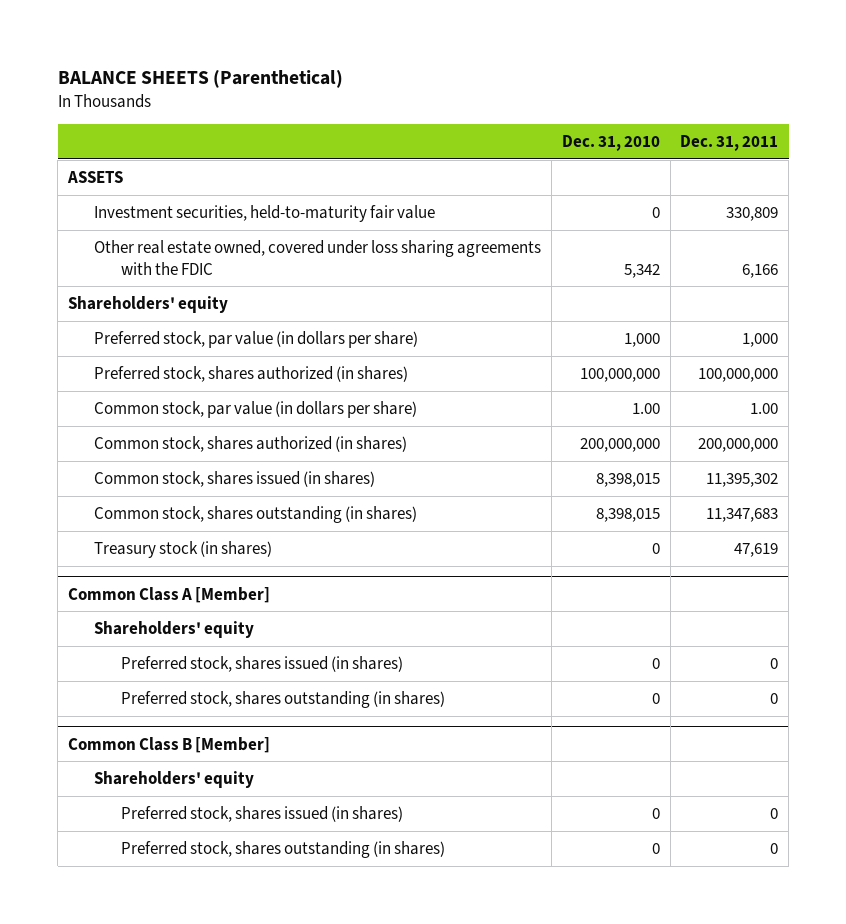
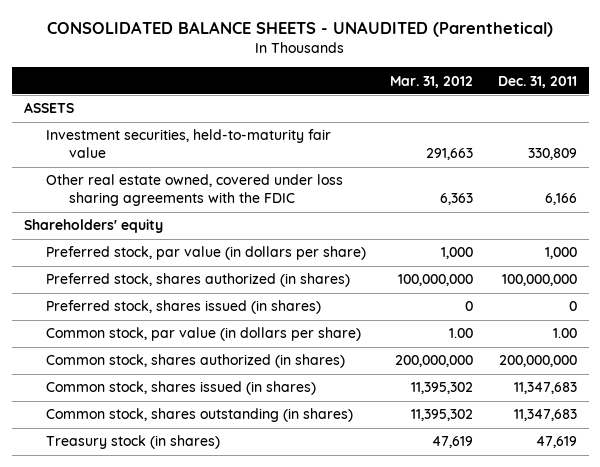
[57,70,343,89] BALANCE SHEETS (Parenthetical) -> [47,20,554,37] CONSOLIDATED BALANCE SHEETS - UNAUDITED (Parenthetical)
[561,135,660,152] Dec. 31, 2010 -> none
none -> [390,75,474,88] Mar. 31, 2012
none -> [46,300,322,315] Preferred stock, shares issued (in shares)
[706,472,779,487] 11,395,302 -> [513,382,577,395] 11,347,683
[67,586,270,603] Common Class A [Member] -> none
[94,620,255,638] Shareholders' equity -> none
[121,655,404,672] Preferred stock, shares issued (in shares) -> none
[121,690,446,708] Preferred stock, shares outstanding (in shares) -> none
[67,736,270,753] Common Class B [Member] -> none
[94,770,255,788] Shareholders' equity -> none
[121,805,404,822] Preferred stock, shares issued (in shares) -> none
[121,840,446,858] Preferred stock, shares outstanding (in shares) -> none

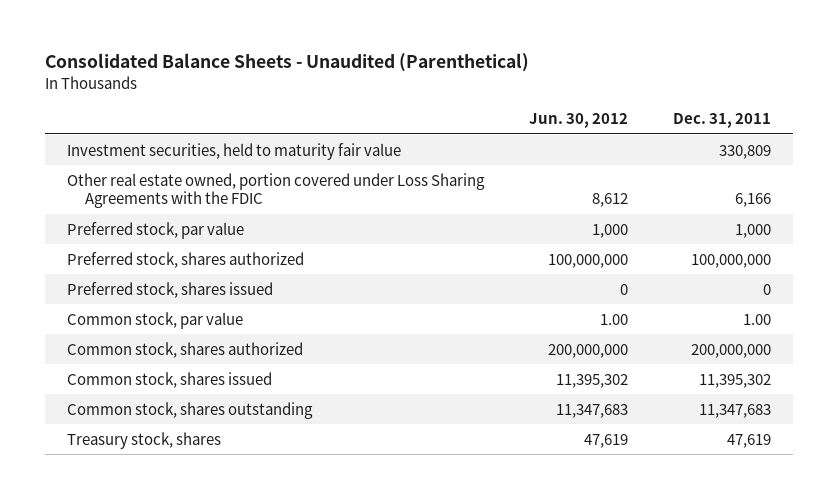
[47,20,554,37] CONSOLIDATED BALANCE SHEETS - UNAUDITED (Parenthetical) -> [44,53,529,73] Consolidated Balance Sheets - Unaudited (Parenthetical)
[390,75,474,88] Mar. 31, 2012 -> none
none -> [529,113,629,129] Jun. 30, 2012
[23,102,74,114] ASSETS -> none
[23,219,163,234] Shareholders' equity -> none
[46,129,332,159] Investment securities, held-to-maturity fair value -> [67,142,402,160] Investment securities, held to maturity fair value
[46,174,344,207] Other real estate owned, covered under loss sharing agreements with the FDIC -> [67,172,486,209] Other real estate owned, portion covered under Loss Sharing Agreements with the FDIC
[46,246,367,261] Preferred stock, par value (in dollars per share) -> [67,221,245,239] Preferred stock, par value
[46,273,351,288] Preferred stock, shares authorized (in shares) -> [67,251,305,268] Preferred stock, shares authorized
[46,300,322,315] Preferred stock, shares issued (in shares) -> [67,281,274,298] Preferred stock, shares issued
[46,327,362,342] Common stock, par value (in dollars per share) -> [67,311,244,329] Common stock, par value
[46,354,346,369] Common stock, shares authorized (in shares) -> [67,341,304,358] Common stock, shares authorized
[46,381,317,396] Common stock, shares issued (in shares) -> [67,371,273,388] Common stock, shares issued
[513,382,577,395] 11,347,683 -> [698,373,771,388] 11,395,302
[46,408,354,423] Common stock, shares outstanding (in shares) -> [67,401,314,419] Common stock, shares outstanding
[46,435,221,450] Treasury stock (in shares) -> [67,431,222,449] Treasury stock, shares

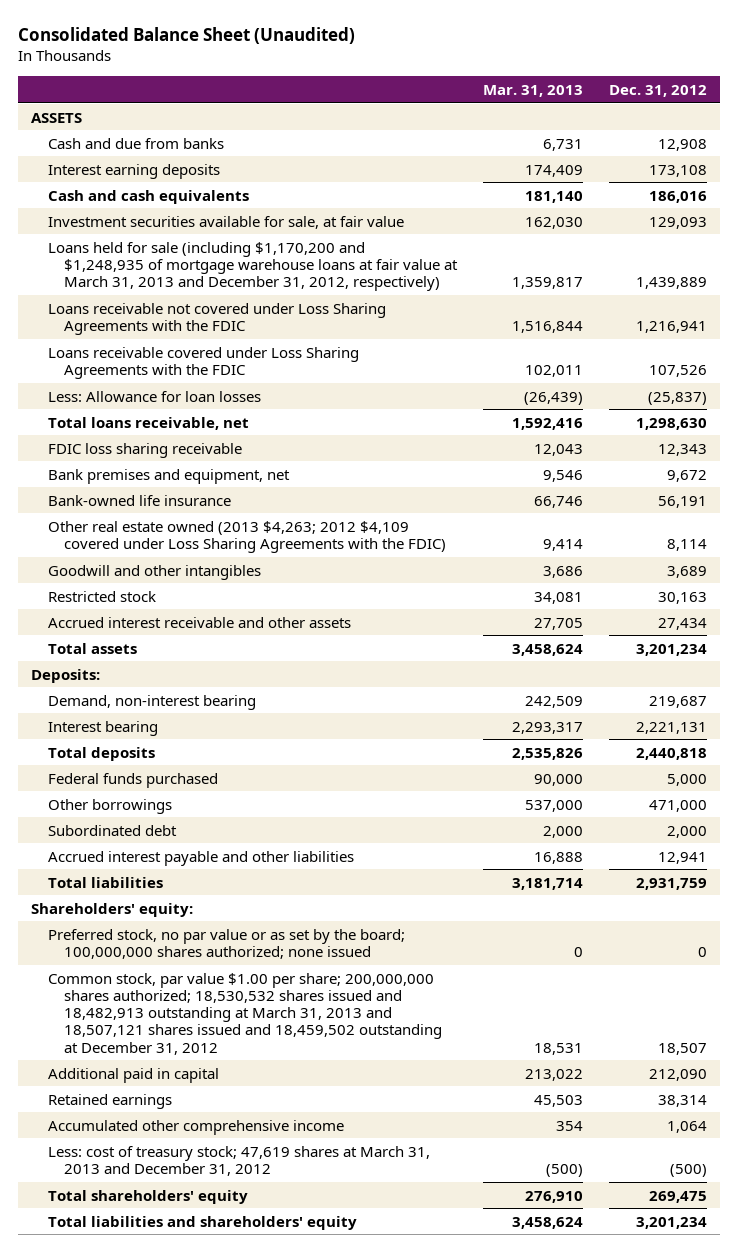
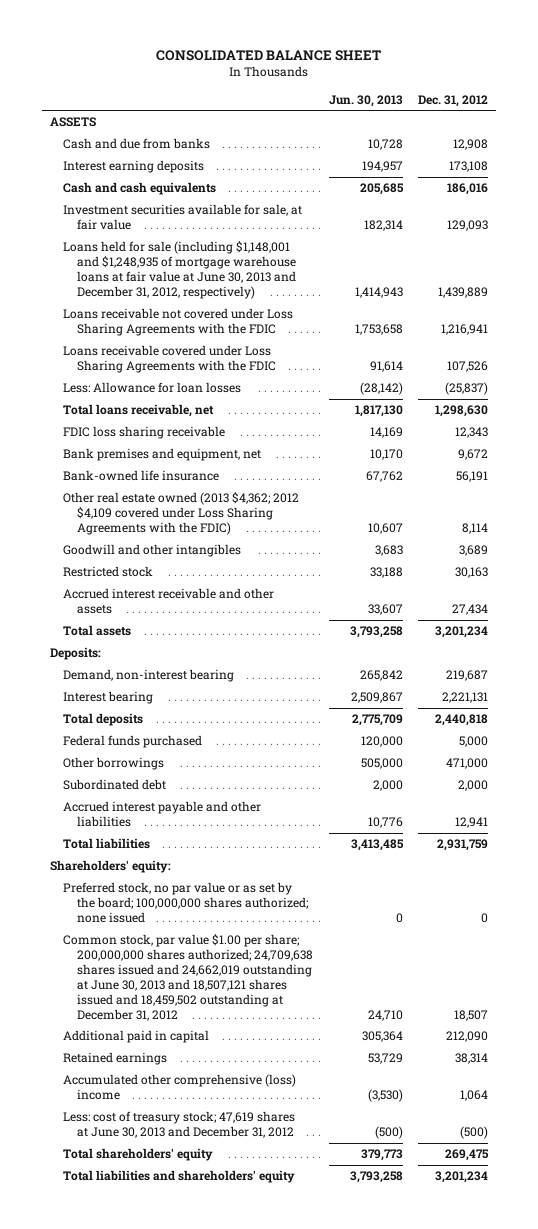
[17,27,355,45] Consolidated Balance Sheet (Unaudited) -> [155,50,381,62] CONSOLIDATED BALANCE SHEET
[483,84,584,97] Mar. 31, 2013 -> none
none -> [328,94,403,107] Jun. 30, 2013
[47,241,459,292] Loans held for sale (including $1,170,200 and $1,248,935 of mortgage warehouse loans at fair value at March 31, 2013 and December 31, 2012, respectively) -> [63,241,296,299] Loans held for sale (including $1,148,001 and $1,248,935 of mortgage warehouse loans at fair value at June 30, 2013 and December 31, 2012, respectively)
[47,520,447,553] Other real estate owned (2013 $4,263; 2012 $4,109 covered under Loss Sharing Agreements with the FDIC) -> [63,492,300,536] Other real estate owned (2013 $4,362; 2012 $4,109 covered under Loss Sharing Agreements with the FDIC)
[47,972,443,1055] Common stock, par value $1.00 per share; 200,000,000 shares authorized; 18,530,532 shares issued and 18,482,913 outstanding at March 31, 2013 and 18,507,121 shares issued and 18,459,502 outstanding at December 31, 2012 -> [63,934,313,1021] Common stock, par value $1.00 per share; 200,000,000 shares authorized; 24,709,638 shares issued and 24,662,019 outstanding at June 30, 2013 and 18,507,121 shares issued and 18,459,502 outstanding at December 31, 2012
[47,1119,344,1135] Accumulated other comprehensive income -> [63,1074,297,1101] Accumulated other comprehensive (loss) income
[47,1145,430,1176] Less: cost of treasury stock; 47,619 shares at March 31, 2013 and December 31, 2012 -> [63,1111,296,1139] Less: cost of treasury stock; 47,619 shares at June 30, 2013 and December 31, 2012

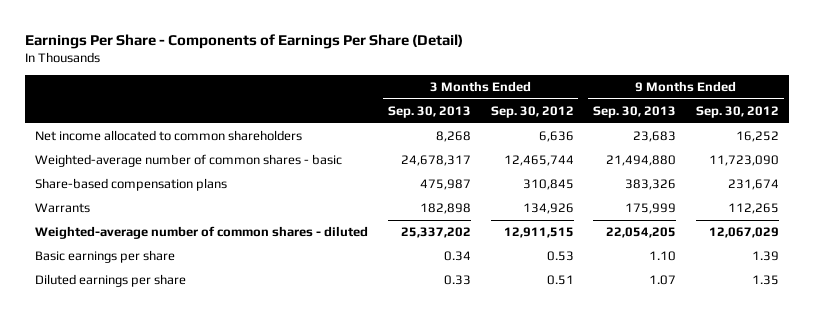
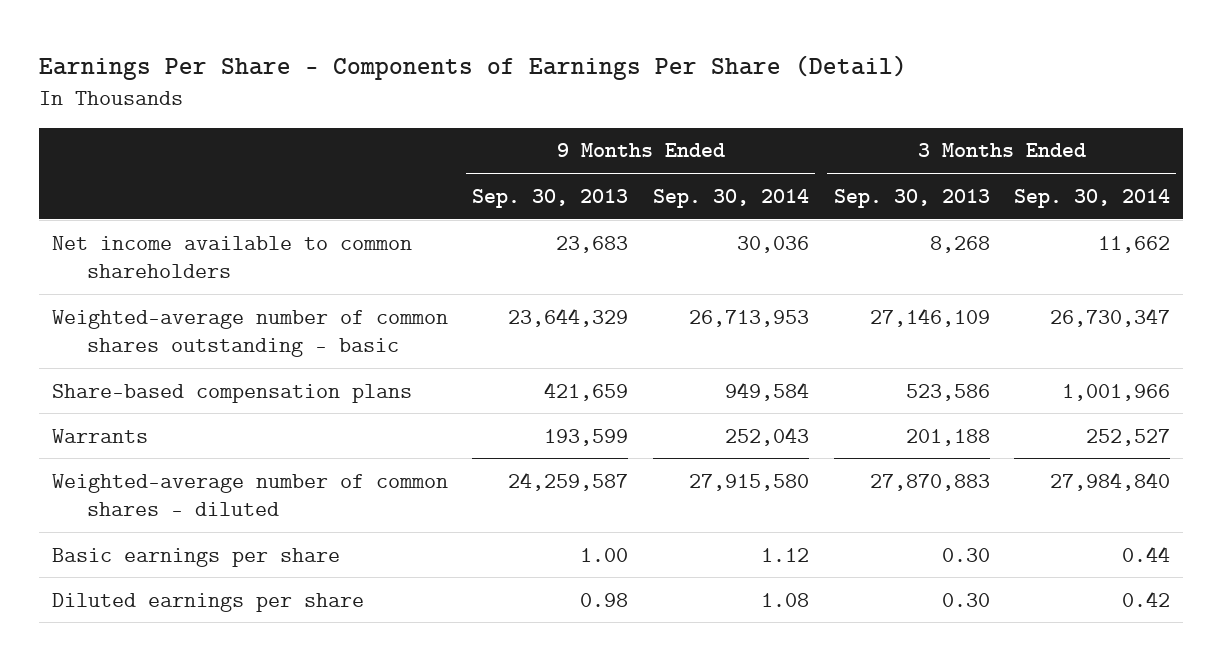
[490,106,574,119] Sep. 30, 2012 -> none
[696,106,780,119] Sep. 30, 2012 -> none
none -> [652,188,809,208] Sep. 30, 2014
none -> [1014,188,1171,208] Sep. 30, 2014
[34,130,302,142] Net income allocated to common shareholders -> [51,235,412,278] Net income available to common shareholders
[34,154,342,168] Weighted-average number of common shares - basic -> [51,309,448,357] Weighted-average number of common shares outstanding - basic
[400,155,471,167] 24,678,317 -> [869,307,990,327] 27,146,109
[606,155,677,167] 21,494,880 -> [508,307,629,327] 23,644,329
[419,179,471,191] 475,987 -> [905,383,990,401] 523,586
[625,179,677,191] 383,326 -> [544,381,629,401] 421,659
[419,203,471,215] 182,898 -> [905,428,990,446] 201,188
[625,203,677,215] 175,999 -> [544,428,629,446] 193,599
[400,227,471,239] 25,337,202 -> [869,473,990,491] 27,870,883
[606,227,677,239] 22,054,205 -> [508,471,629,491] 24,259,587
[443,251,471,262] 0.34 -> [941,547,990,562] 0.30
[649,251,677,262] 1.10 -> [580,547,629,562] 1.00
[443,275,471,286] 0.33 -> [941,592,990,607] 0.30
[649,275,677,286] 1.07 -> [580,592,629,607] 0.98

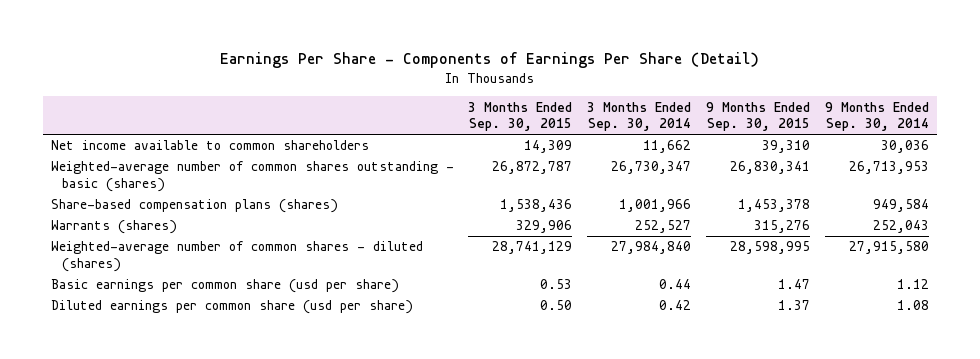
[472,188,629,208] Sep. 30, 2013 -> none
[833,188,990,208] Sep. 30, 2013 -> none
none -> [468,101,573,132] 3 Months Ended Sep. 30, 2015
none -> [706,101,811,132] 9 Months Ended Sep. 30, 2015
[51,309,448,357] Weighted-average number of common shares outstanding - basic -> [50,161,454,192] Weighted-average number of common shares outstanding - basic (shares)
[51,383,412,403] Share-based compensation plans -> [50,199,338,214] Share-based compensation plans (shares)
[51,428,148,443] Warrants -> [50,220,177,235] Warrants (shares)
[51,473,448,516] Weighted-average number of common shares - diluted -> [50,241,423,272] Weighted-average number of common shares - diluted (shares)
[51,547,340,567] Basic earnings per share -> [50,279,399,294] Basic earnings per common share (usd per share)
[51,592,364,612] Diluted earnings per share -> [50,300,413,315] Diluted earnings per common share (usd per share)

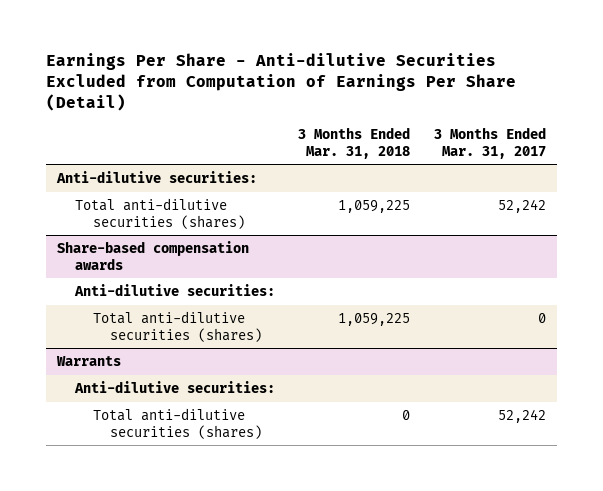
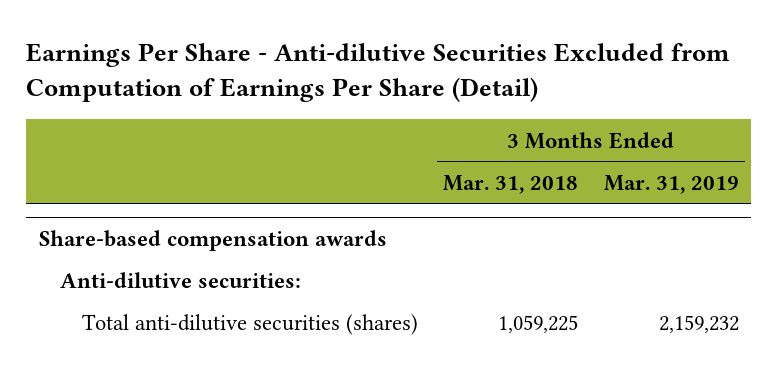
[433,127,546,159] 3 Months Ended Mar. 31, 2017 -> none
none -> [603,174,739,194] Mar. 31, 2019
[56,170,258,183] Anti-dilutive securities: -> none
[75,197,245,229] Total anti-dilutive securities (shares) -> none
[56,355,122,366] Warrants -> none
[74,380,276,393] Anti-dilutive securities: -> none
[92,407,263,439] Total anti-dilutive securities (shares) -> none

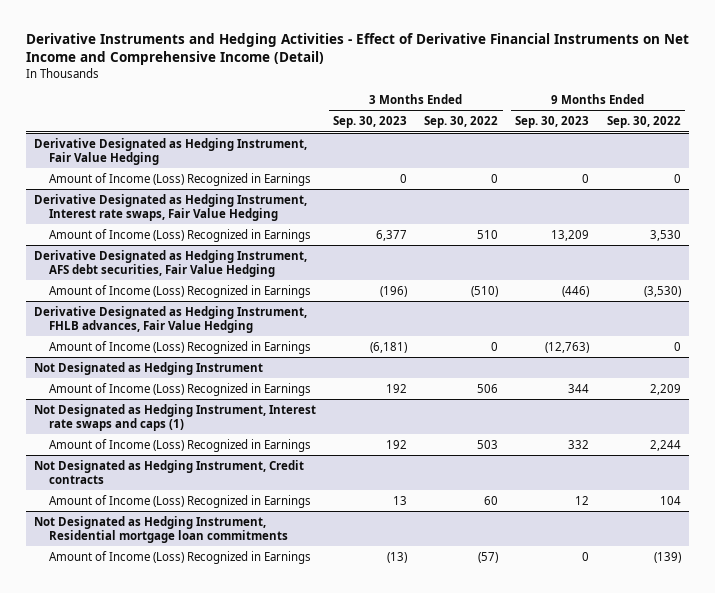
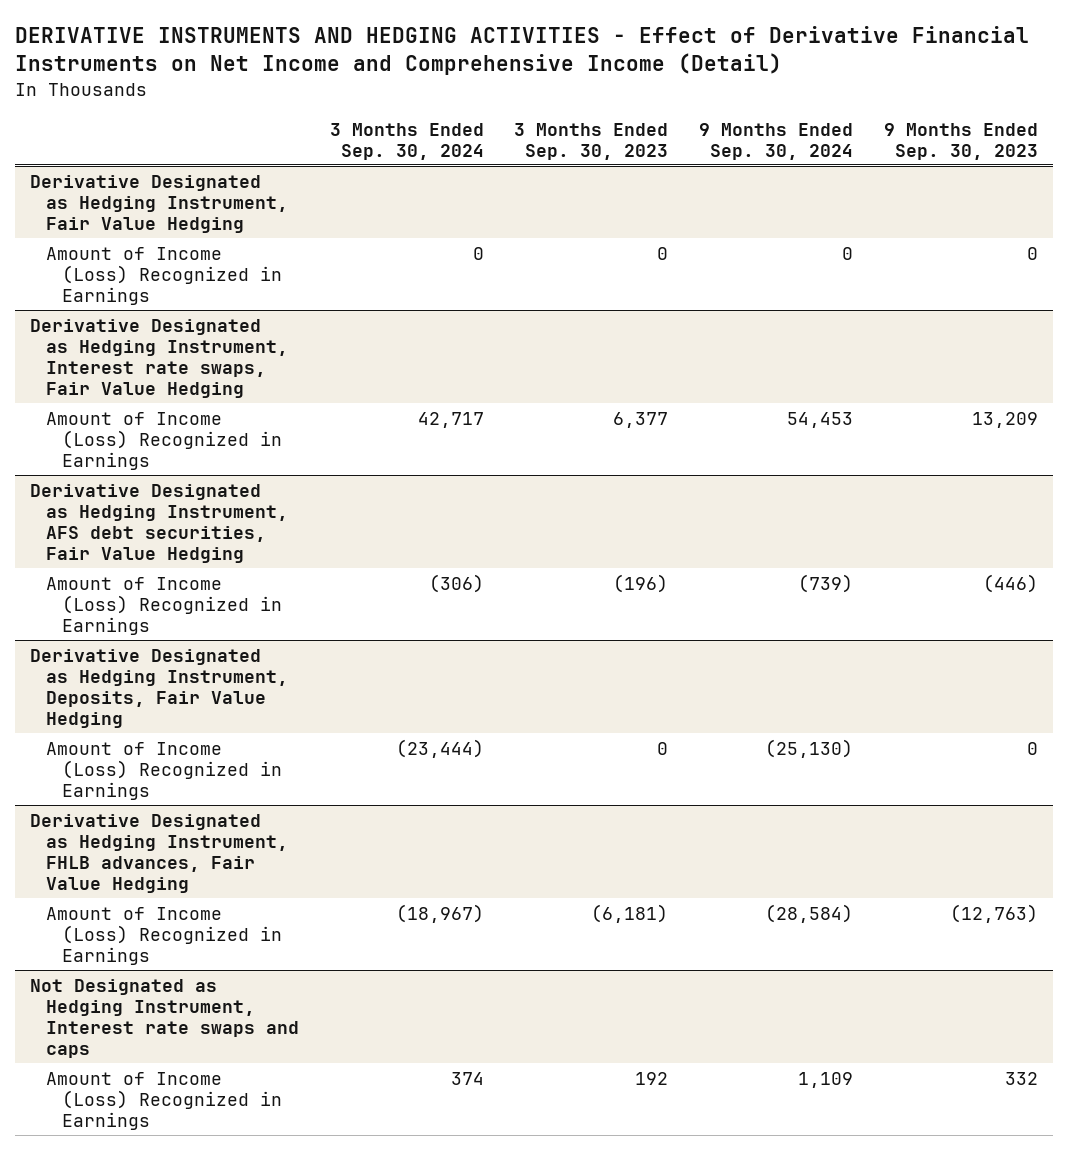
[25,32,689,65] Derivative Instruments and Hedging Activities - Effect of Derivative Financial Instruments on Net Income and Comprehensive Income (Detail) -> [15,26,1030,76] DERIVATIVE INSTRUMENTS AND HEDGING ACTIVITIES - Effect of Derivative Financial Instruments on Net Income and Comprehensive Income (Detail)
[424,116,499,129] Sep. 30, 2022 -> none
[606,116,681,129] Sep. 30, 2022 -> none
none -> [329,122,484,160] 3 Months Ended Sep. 30, 2024
none -> [698,122,853,160] 9 Months Ended Sep. 30, 2024
none -> [30,648,289,728] Derivative Designated as Hedging Instrument, Deposits, Fair Value Hedging
none -> [46,741,283,800] Amount of Income (Loss) Recognized in Earnings
[34,361,264,375] Not Designated as Hedging Instrument -> none
[48,382,311,396] Amount of Income (Loss) Recognized in Earnings -> none
[34,403,317,432] Not Designated as Hedging Instrument, Interest rate swaps and caps (1) -> [30,978,300,1058] Not Designated as Hedging Instrument, Interest rate swaps and caps
[34,459,305,485] Not Designated as Hedging Instrument, Credit contracts -> none
[48,494,311,508] Amount of Income (Loss) Recognized in Earnings -> none
[34,515,288,544] Not Designated as Hedging Instrument, Residential mortgage loan commitments -> none
[48,550,311,564] Amount of Income (Loss) Recognized in Earnings -> none

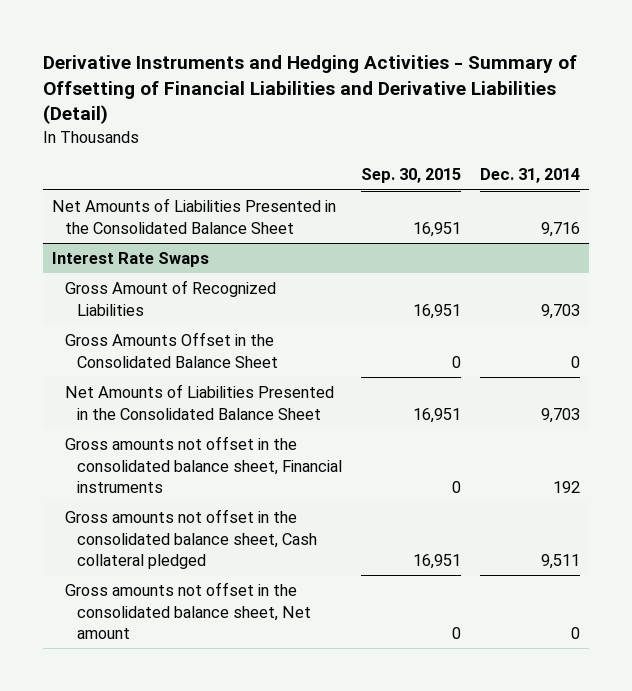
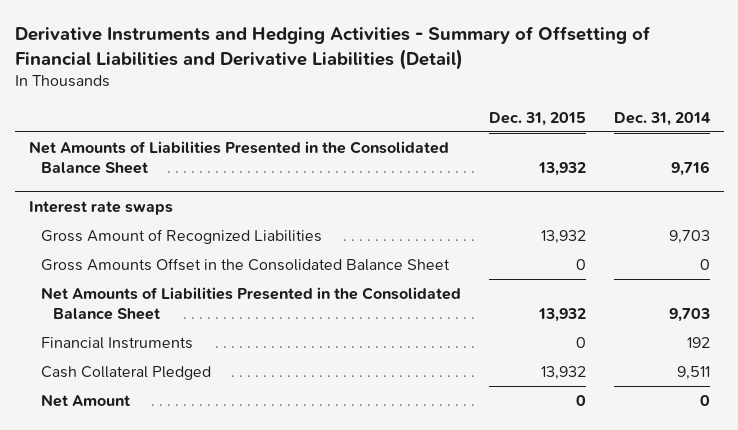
[361,168,462,184] Sep. 30, 2015 -> none
none -> [488,111,586,126] Dec. 31, 2015
[52,252,210,268] Interest Rate Swaps -> [28,201,173,216] Interest rate swaps
[64,582,312,640] Gross amounts not offset in the consolidated balance sheet, Net amount -> none
[64,436,343,494] Gross amounts not offset in the consolidated balance sheet, Financial instruments -> [40,337,193,350] Financial Instruments
[64,509,318,570] Gross amounts not offset in the consolidated balance sheet, Cash collateral pledged -> [40,366,211,381] Cash Collateral Pledged
none -> [40,394,130,408] Net Amount

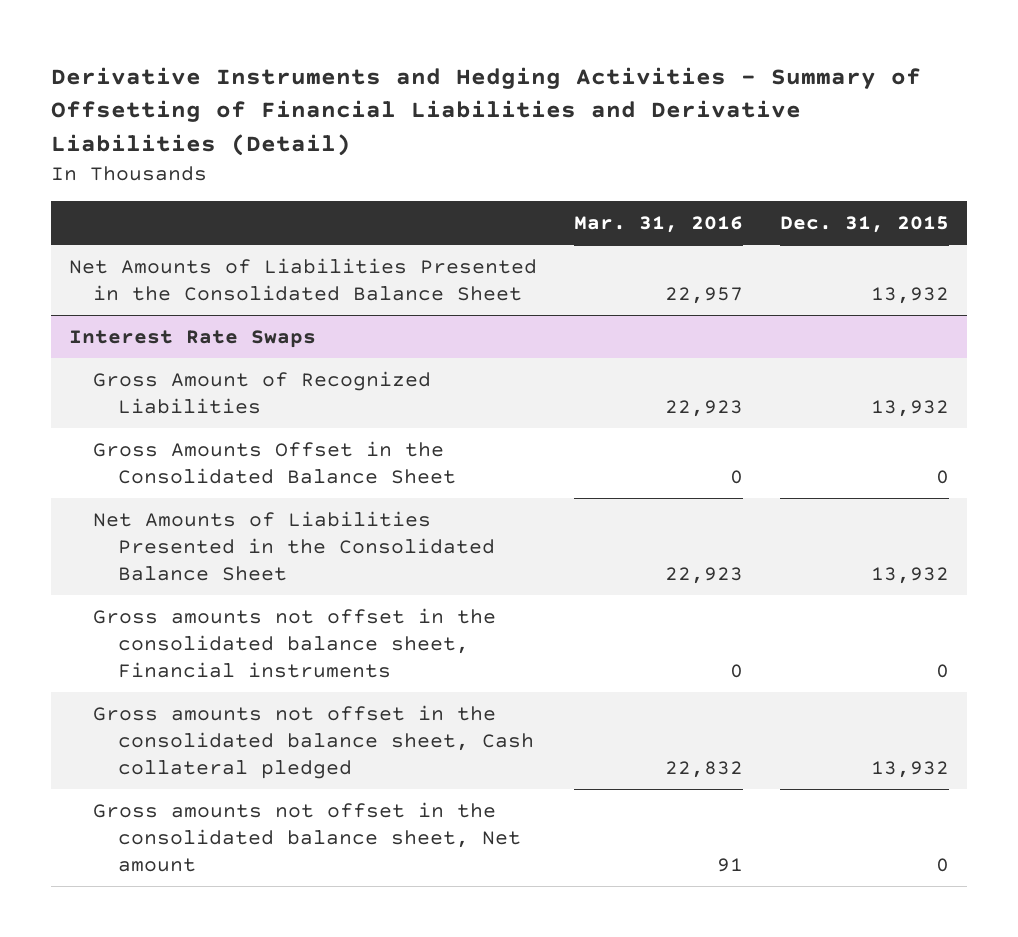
[613,111,711,126] Dec. 31, 2014 -> none
none -> [573,216,743,234] Mar. 31, 2016
[28,201,173,216] Interest rate swaps -> [69,329,317,348] Interest Rate Swaps
[40,337,193,350] Financial Instruments -> none
[40,394,130,408] Net Amount -> none
none -> [93,607,497,679] Gross amounts not offset in the consolidated balance sheet, Financial instruments
[40,366,211,381] Cash Collateral Pledged -> [93,704,534,780] Gross amounts not offset in the consolidated balance sheet, Cash collateral pledged
none -> [93,801,521,873] Gross amounts not offset in the consolidated balance sheet, Net amount

